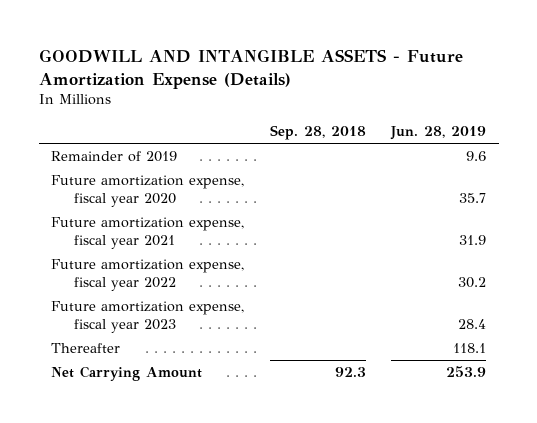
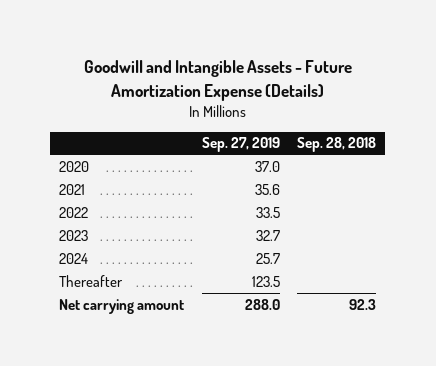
[38,48,463,89] GOODWILL AND INTANGIBLE ASSETS - Future Amortization Expense (Details) -> [83,60,352,101] Goodwill and Intangible Assets - Future Amortization Expense (Details)
[389,126,486,141] Jun. 28, 2019 -> none
none -> [201,137,280,153] Sep. 27, 2019
[51,151,178,163] Remainder of 2019 -> none
none -> [59,160,90,172] 2020
[51,175,245,207] Future amortization expense, fiscal year 2020 -> [59,183,86,195] 2021
[51,217,245,249] Future amortization expense, fiscal year 2021 -> [59,206,89,218] 2022
[51,259,245,291] Future amortization expense, fiscal year 2022 -> [59,229,89,241] 2023
[51,301,245,333] Future amortization expense, fiscal year 2023 -> [59,252,89,264] 2024
[51,366,203,382] Net Carrying Amount -> [59,298,185,314] Net carrying amount

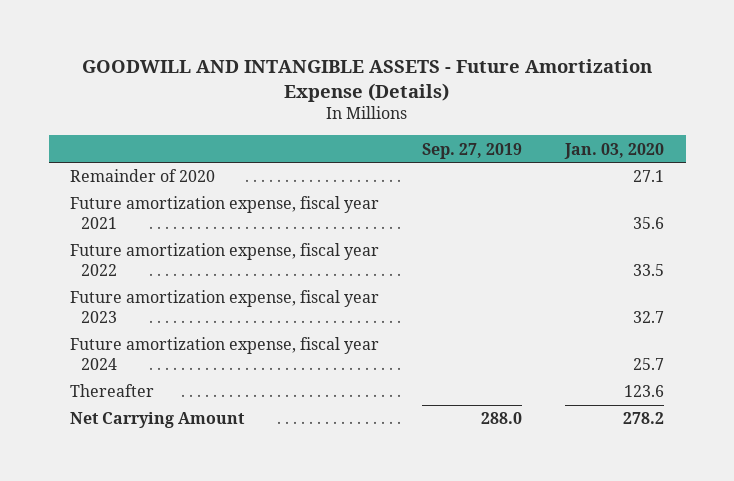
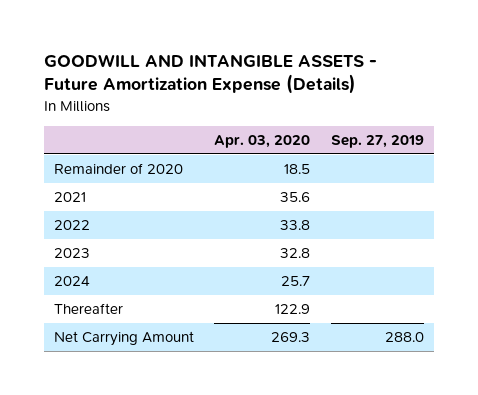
[564,142,665,159] Jan. 03, 2020 -> none
none -> [214,134,311,148] Apr. 03, 2020
[70,196,380,230] Future amortization expense, fiscal year 2021 -> [54,191,87,202] 2021
[70,243,380,277] Future amortization expense, fiscal year 2022 -> [54,219,91,230] 2022
[70,290,380,324] Future amortization expense, fiscal year 2023 -> [54,247,91,258] 2023
[70,337,380,371] Future amortization expense, fiscal year 2024 -> [54,275,91,286] 2024

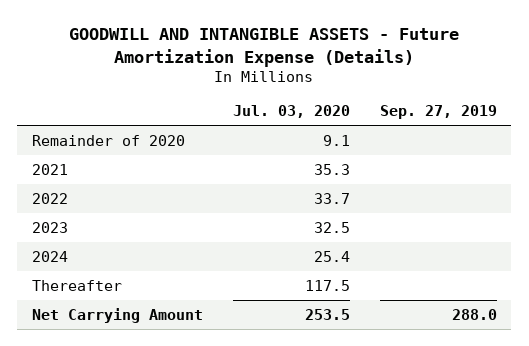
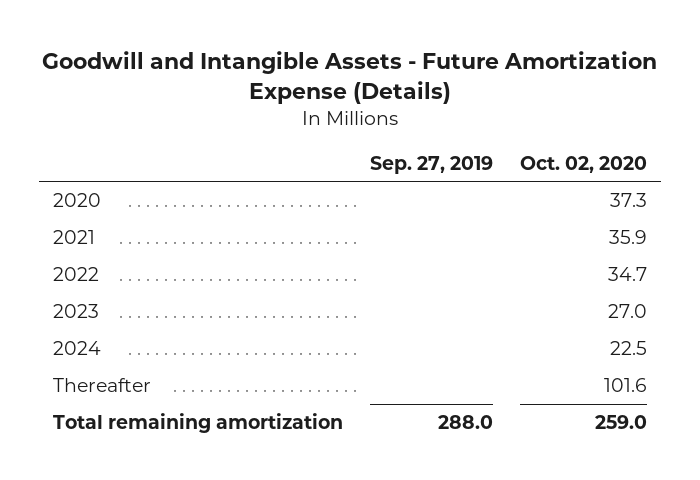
[69,28,460,67] GOODWILL AND INTANGIBLE ASSETS - Future Amortization Expense (Details) -> [42,51,658,105] Goodwill and Intangible Assets - Future Amortization Expense (Details)
[232,105,350,119] Jul. 03, 2020 -> none
none -> [520,155,648,173] Oct. 02, 2020
[32,134,186,146] Remainder of 2020 -> none
none -> [52,193,101,208] 2020
[32,307,204,323] Net Carrying Amount -> [52,413,343,434] Total remaining amortization

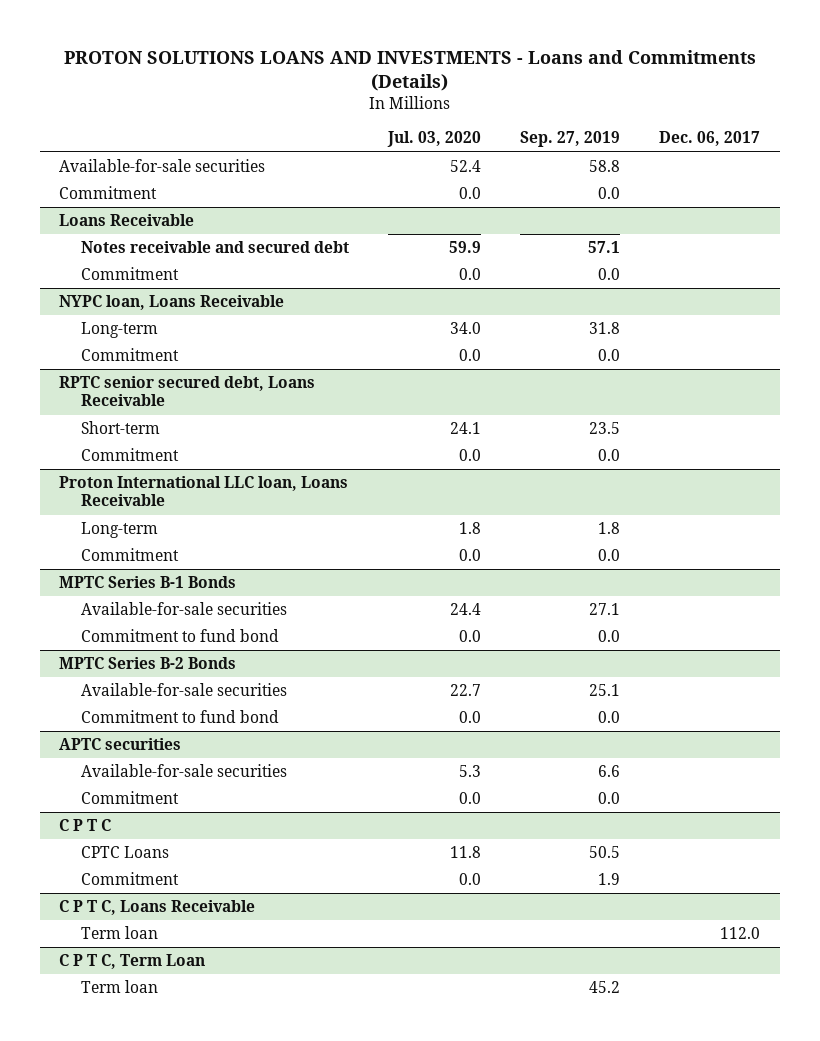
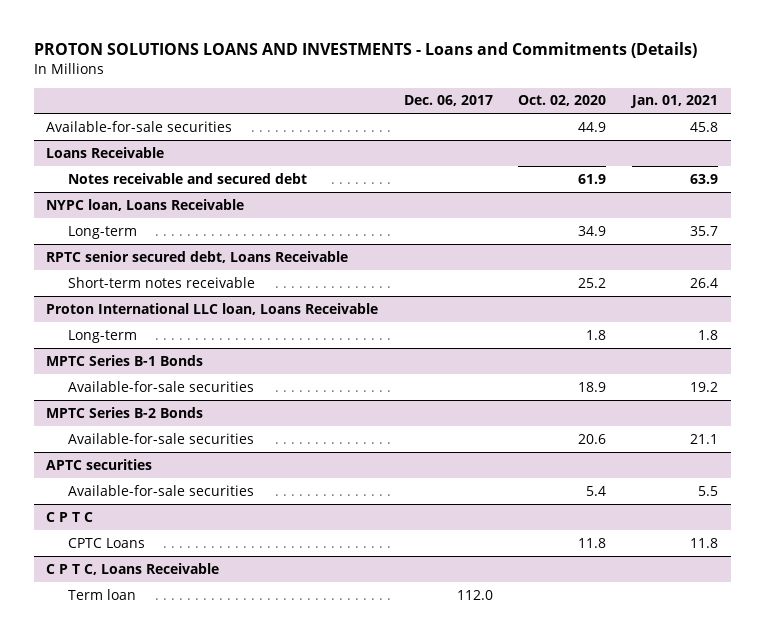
[386,131,481,148] Jul. 03, 2020 -> none
[520,131,621,148] Sep. 27, 2019 -> none
none -> [518,95,607,107] Oct. 02, 2020
none -> [629,95,718,109] Jan. 01, 2021
[59,186,158,200] Commitment -> none
[80,267,179,281] Commitment -> none
[80,348,179,362] Commitment -> none
[80,448,179,462] Commitment -> none
[80,421,160,435] Short-term -> [68,276,256,288] Short-term notes receivable
[80,548,179,562] Commitment -> none
[80,629,279,643] Commitment to fund bond -> none
[80,710,279,724] Commitment to fund bond -> none
[80,791,179,805] Commitment -> none
[80,872,179,886] Commitment -> none
[59,954,206,970] C P T C, Term Loan -> none
[80,980,158,994] Term loan -> none

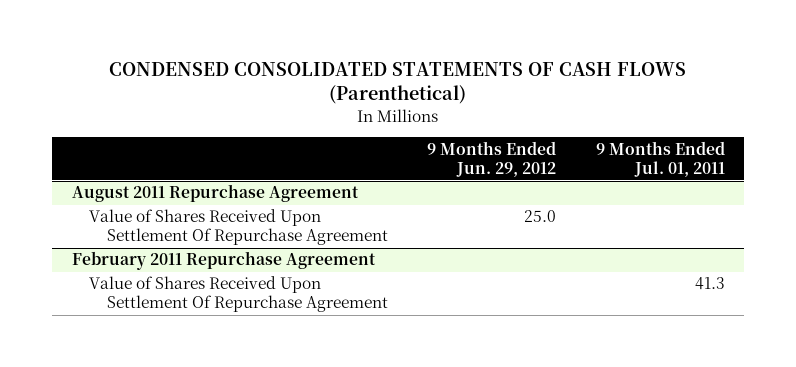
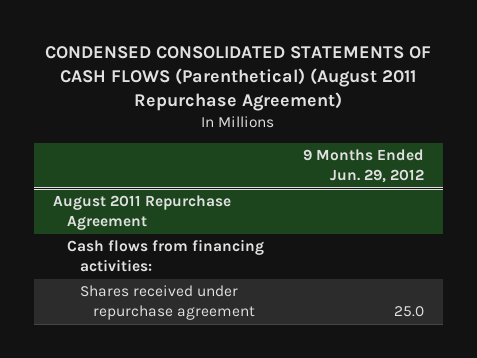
[109,62,687,105] CONDENSED CONSOLIDATED STATEMENTS OF CASH FLOWS (Parenthetical) -> [45,46,432,112] CONDENSED CONSOLIDATED STATEMENTS OF CASH FLOWS (Parenthetical) (August 2011 Repurchase Agreement)
[595,140,725,177] 9 Months Ended Jul. 01, 2011 -> none
[71,251,376,271] February 2011 Repurchase Agreement -> none
[89,276,388,313] Value of Shares Received Upon Settlement Of Repurchase Agreement -> none
none -> [66,239,264,273] Cash flows from financing activities:
[89,209,388,246] Value of Shares Received Upon Settlement Of Repurchase Agreement -> [79,285,256,321] Shares received under repurchase agreement

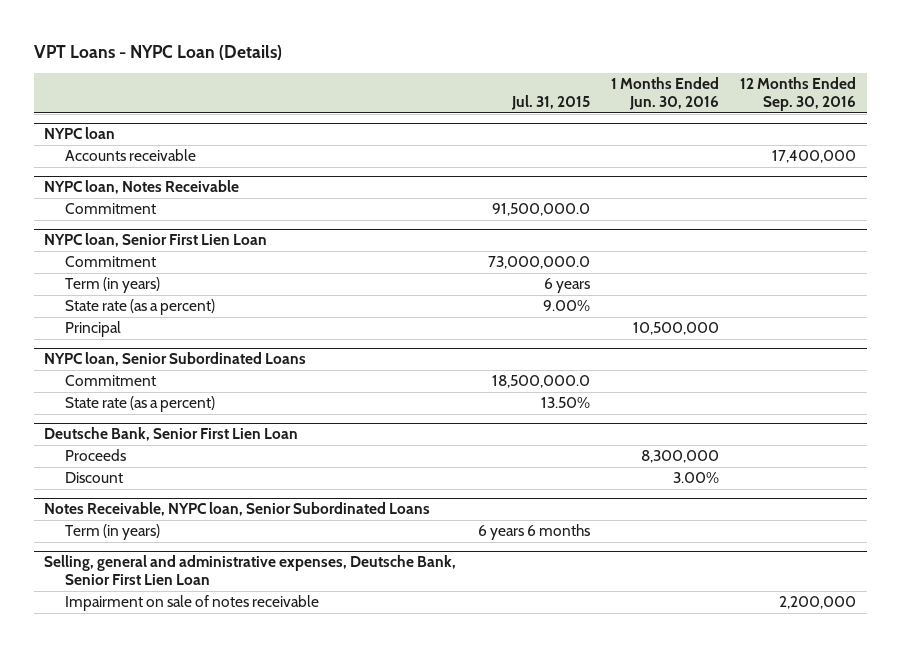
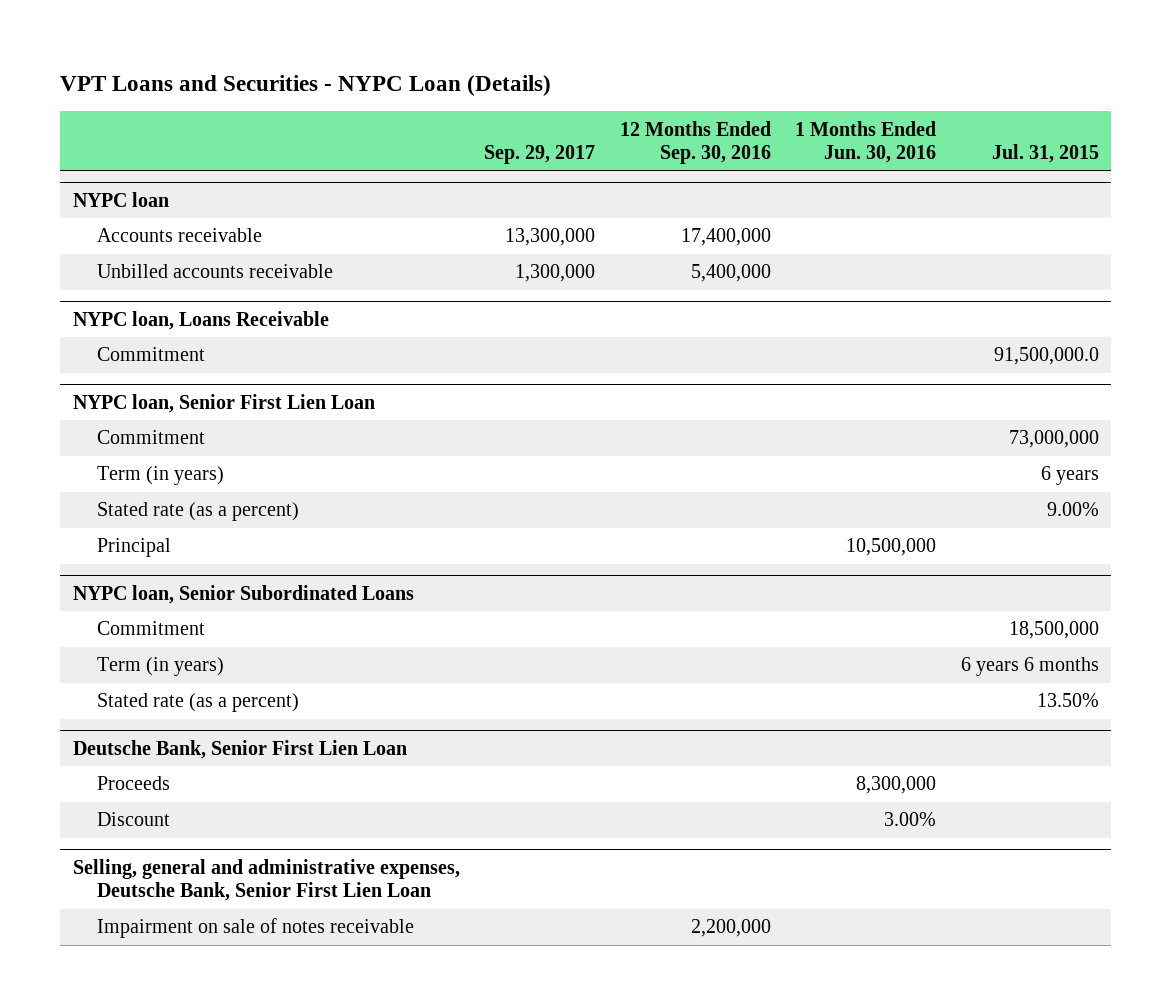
[33,44,282,60] VPT Loans - NYPC Loan (Details) -> [60,75,552,97] VPT Loans and Securities - NYPC Loan (Details)
none -> [484,145,596,165] Sep. 29, 2017
none -> [97,264,334,279] Unbilled accounts receivable
[44,180,240,195] NYPC loan, Notes Receivable -> [72,311,329,331] NYPC loan, Loans Receivable
[487,256,590,270] 73,000,000.0 -> [1009,430,1100,449] 73,000,000
[65,299,216,316] State rate (as a percent) -> [97,502,300,522] Stated rate (as a percent)
[491,375,590,389] 18,500,000.0 -> [1009,621,1100,640] 18,500,000
none -> [97,657,225,677] Term (in years)
[65,396,216,413] State rate (as a percent) -> [97,693,300,713] Stated rate (as a percent)
[44,502,431,517] Notes Receivable, NYPC loan, Senior Subordinated Loans -> none
[65,524,161,541] Term (in years) -> none

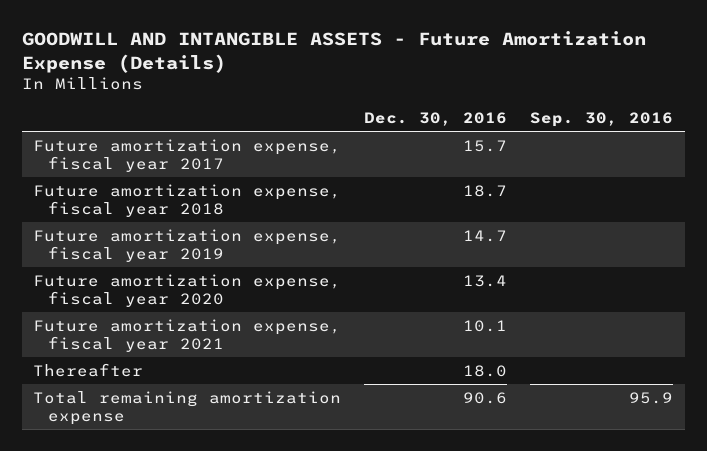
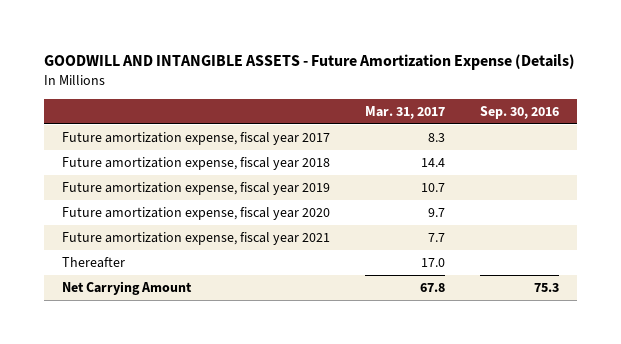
[364,112,508,127] Dec. 30, 2016 -> none
none -> [365,106,446,120] Mar. 31, 2017
[33,390,342,425] Total remaining amortization expense -> none
none -> [61,280,192,295] Net Carrying Amount

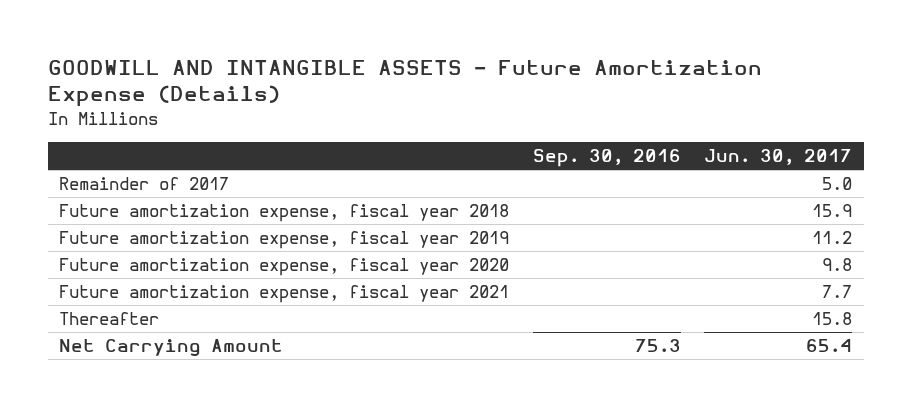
[365,106,446,120] Mar. 31, 2017 -> none
none -> [703,148,852,165] Jun. 30, 2017
[61,131,330,145] Future amortization expense, fiscal year 2017 -> [59,177,230,191] Remainder of 2017

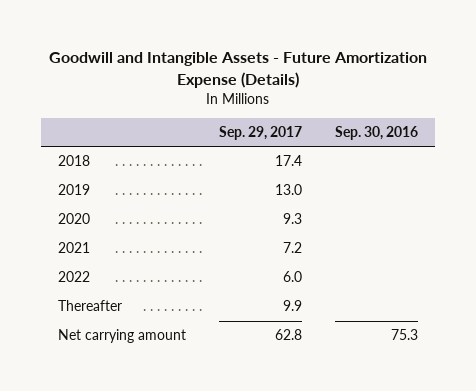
[47,59,762,108] GOODWILL AND INTANGIBLE ASSETS - Future Amortization Expense (Details) -> [49,51,428,88] Goodwill and Intangible Assets - Future Amortization Expense (Details)
[703,148,852,165] Jun. 30, 2017 -> none
none -> [219,125,303,140] Sep. 29, 2017
[59,177,230,191] Remainder of 2017 -> none
none -> [57,155,90,167] 2018
[59,204,510,223] Future amortization expense, fiscal year 2018 -> [57,184,90,196] 2019
[59,231,510,250] Future amortization expense, fiscal year 2019 -> [57,213,90,225] 2020
[59,258,510,277] Future amortization expense, fiscal year 2020 -> [57,242,90,254] 2021
[59,285,510,304] Future amortization expense, fiscal year 2021 -> [57,271,90,283] 2022
[59,339,284,358] Net Carrying Amount -> [57,329,186,344] Net carrying amount

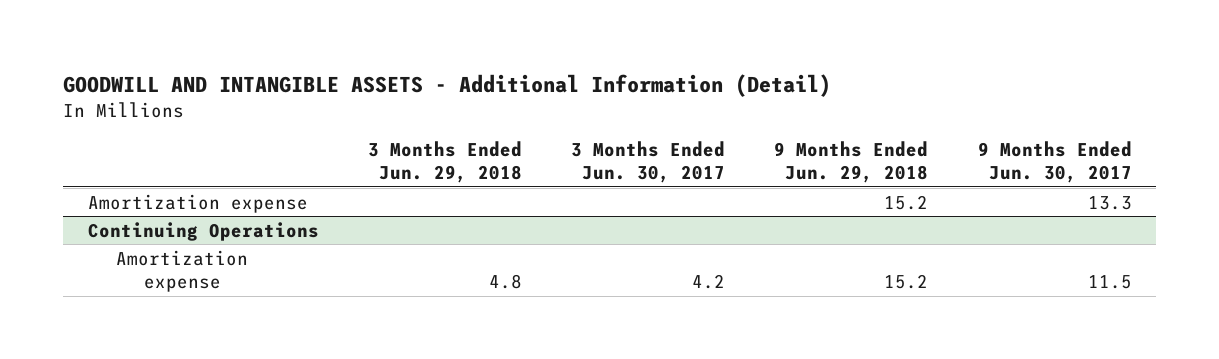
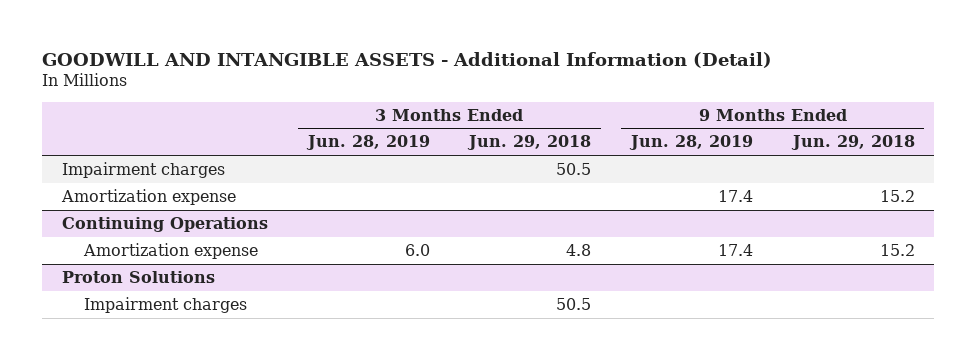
[571,140,726,184] 3 Months Ended Jun. 30, 2017 -> none
[977,140,1132,184] 9 Months Ended Jun. 30, 2017 -> none
none -> [305,135,430,151] Jun. 28, 2019
none -> [628,135,753,151] Jun. 28, 2019
none -> [62,161,226,178] Impairment charges
none -> [62,270,216,283] Proton Solutions
none -> [84,296,248,313] Impairment charges

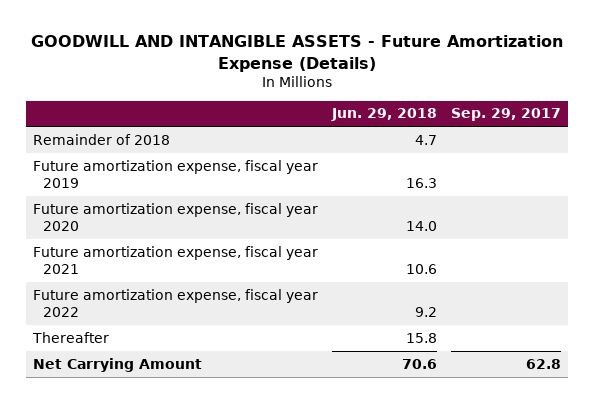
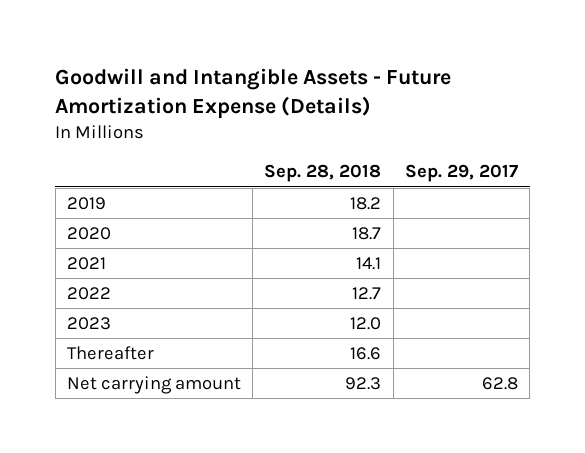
[31,35,564,72] GOODWILL AND INTANGIBLE ASSETS - Future Amortization Expense (Details) -> [55,67,452,119] Goodwill and Intangible Assets - Future Amortization Expense (Details)
[331,108,438,122] Jun. 29, 2018 -> none
none -> [264,164,382,183] Sep. 28, 2018
[33,133,171,145] Remainder of 2018 -> none
none -> [66,196,106,210] 2019
[33,159,319,188] Future amortization expense, fiscal year 2019 -> [66,226,111,240] 2020
[33,202,319,231] Future amortization expense, fiscal year 2020 -> [66,256,106,270] 2021
[33,245,319,274] Future amortization expense, fiscal year 2021 -> [66,286,111,300] 2022
[33,288,319,317] Future amortization expense, fiscal year 2022 -> [66,316,111,330] 2023
[33,357,203,372] Net Carrying Amount -> [66,375,241,394] Net carrying amount

